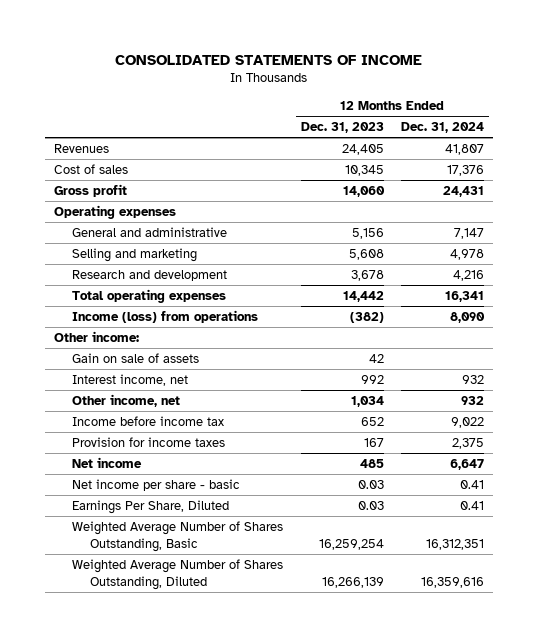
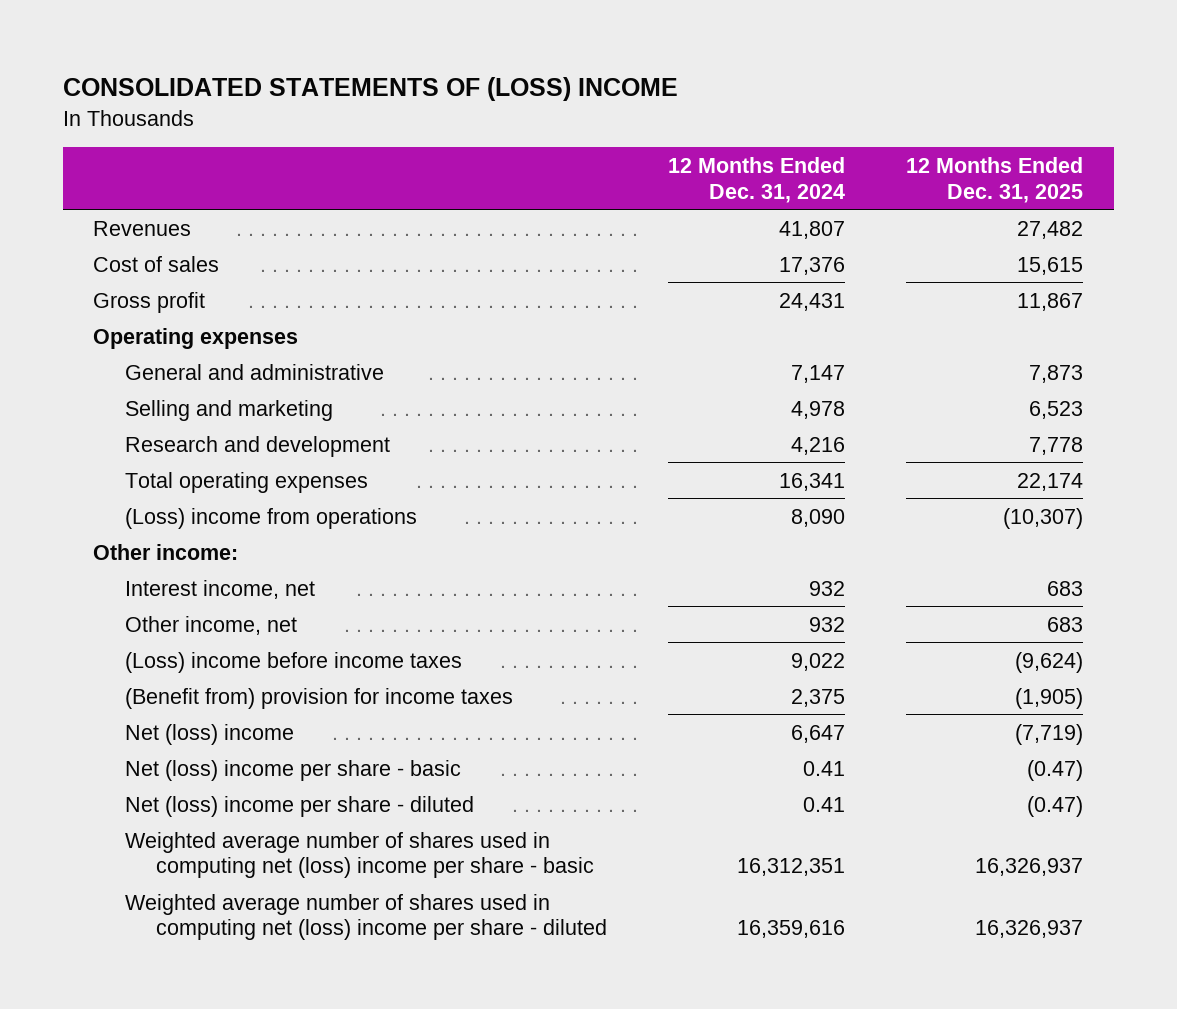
[114,54,422,65] CONSOLIDATED STATEMENTS OF INCOME -> [62,77,678,102] CONSOLIDATED STATEMENTS OF (LOSS) INCOME
[300,122,384,134] Dec. 31, 2023 -> none
none -> [906,156,1084,203] 12 Months Ended Dec. 31, 2025
[71,309,258,323] Income (loss) from operations -> [124,507,417,529] (Loss) income from operations
[71,352,199,363] Gain on sale of assets -> none
[71,415,224,426] Income before income tax -> [124,651,462,673] (Loss) income before income taxes
[71,436,225,447] Provision for income taxes -> [124,687,513,709] (Benefit from) provision for income taxes
[71,456,142,468] Net income -> [124,723,294,745] Net (loss) income
[71,478,240,491] Net income per share - basic -> [124,759,461,781] Net (loss) income per share - basic
[71,499,229,514] Earnings Per Share, Diluted -> [124,795,474,817] Net (loss) income per share - diluted
[71,520,283,552] Weighted Average Number of Shares Outstanding, Basic -> [124,831,594,879] Weighted average number of shares used in computing net (loss) income per share - basic
[71,558,283,590] Weighted Average Number of Shares Outstanding, Diluted -> [124,893,607,941] Weighted average number of shares used in computing net (loss) income per share - diluted

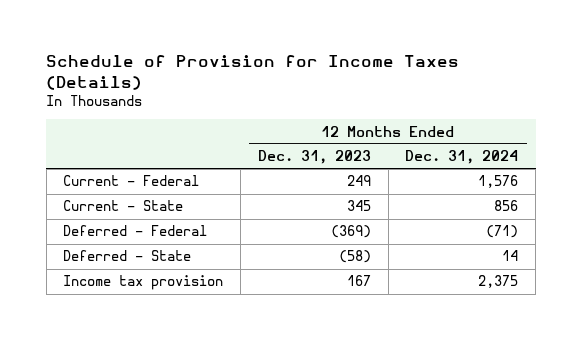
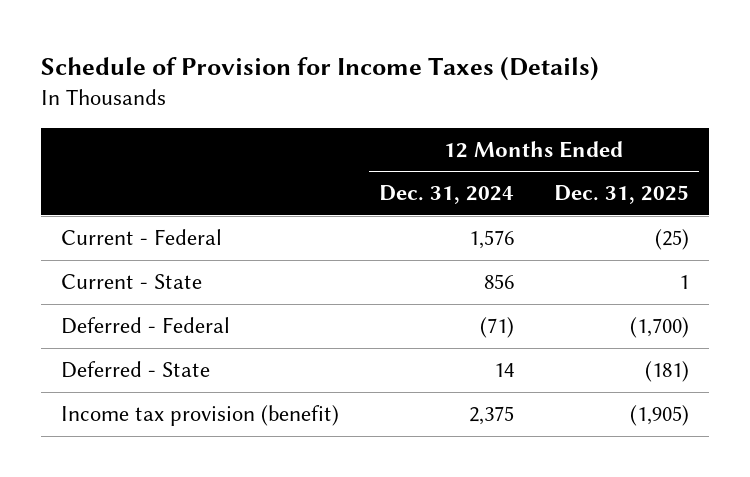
[257,150,371,165] Dec. 31, 2023 -> none
none -> [554,185,690,205] Dec. 31, 2025
[63,275,224,291] Income tax provision -> [60,405,339,427] Income tax provision (benefit)

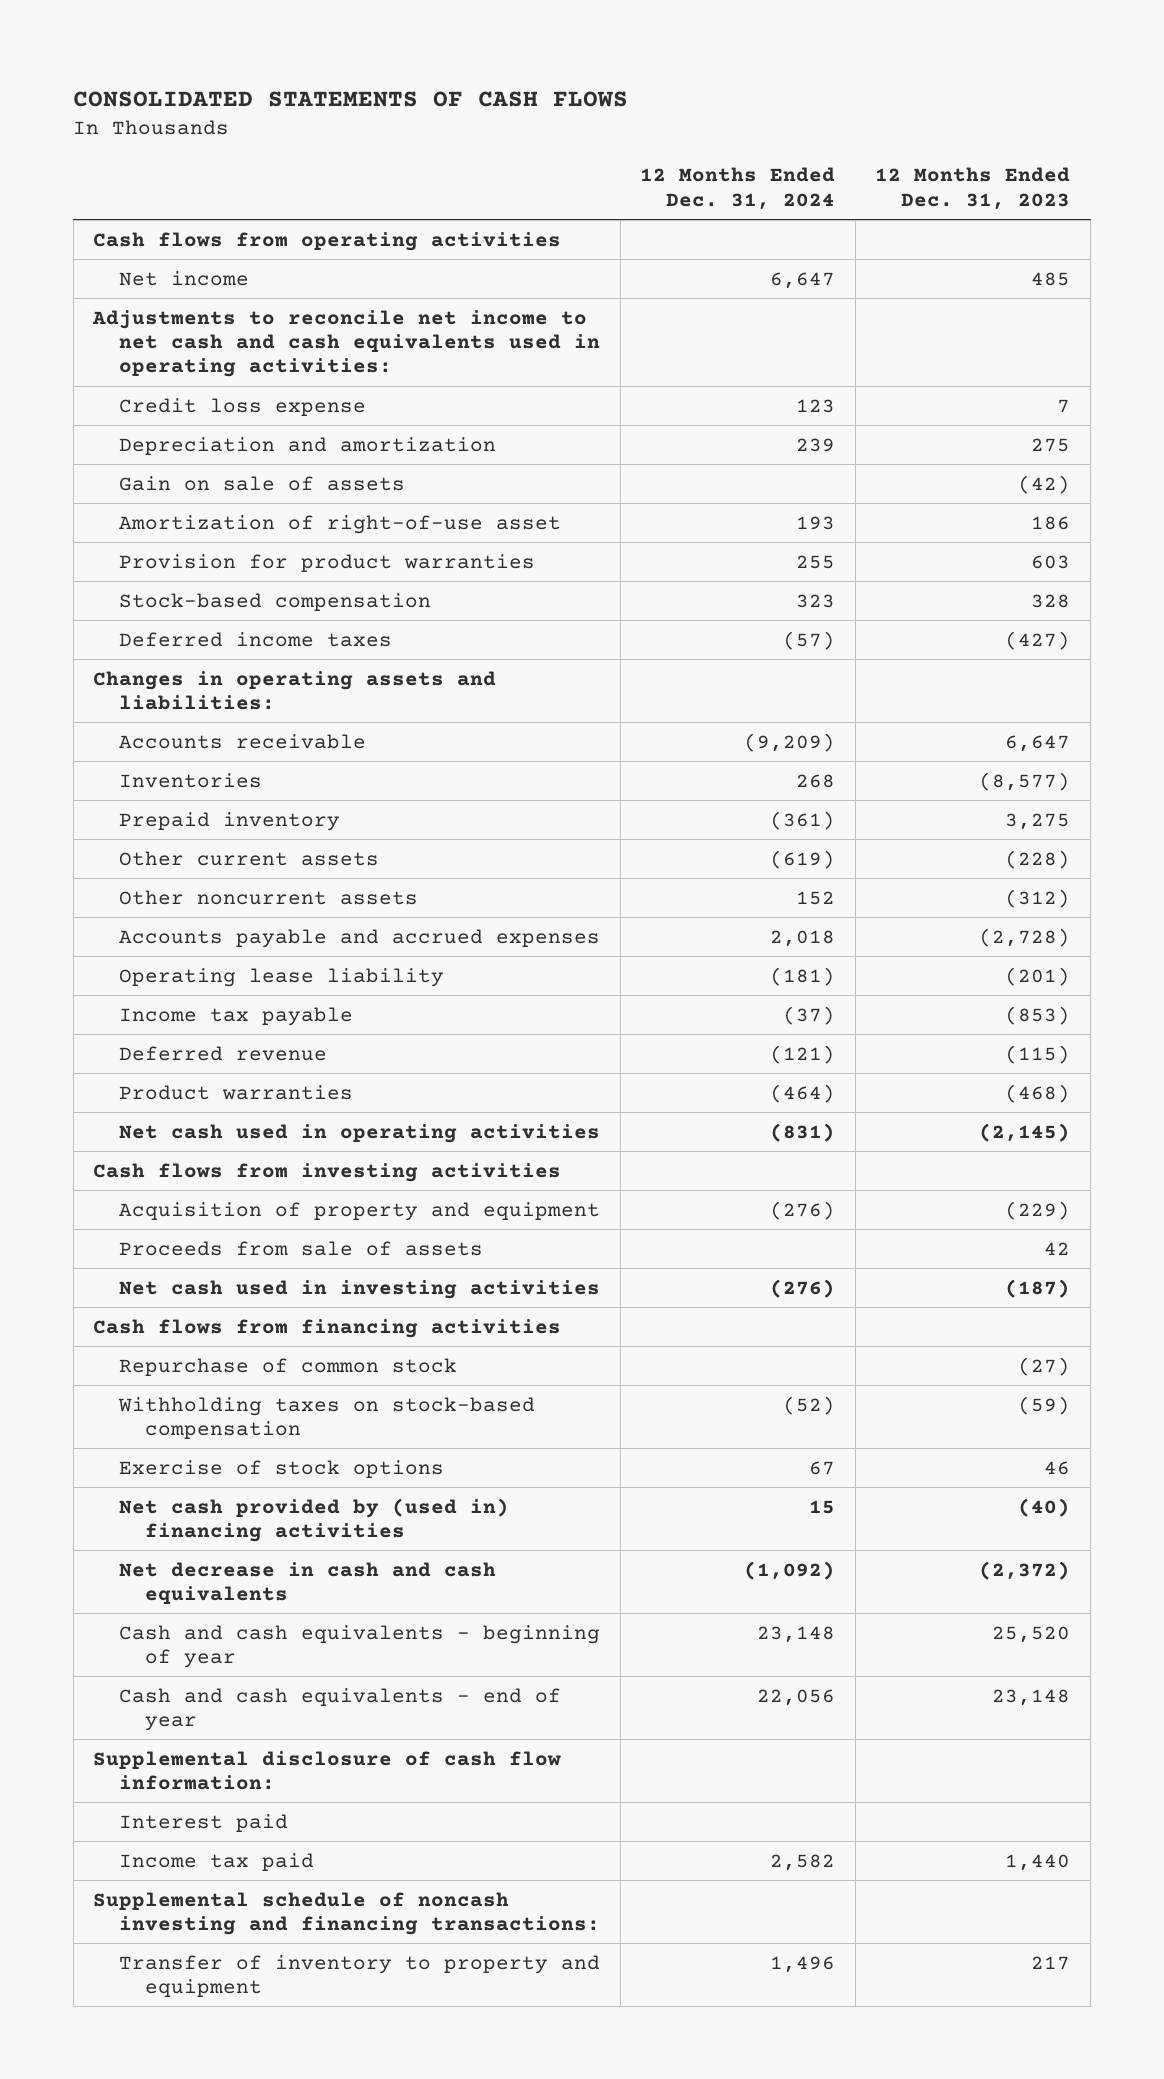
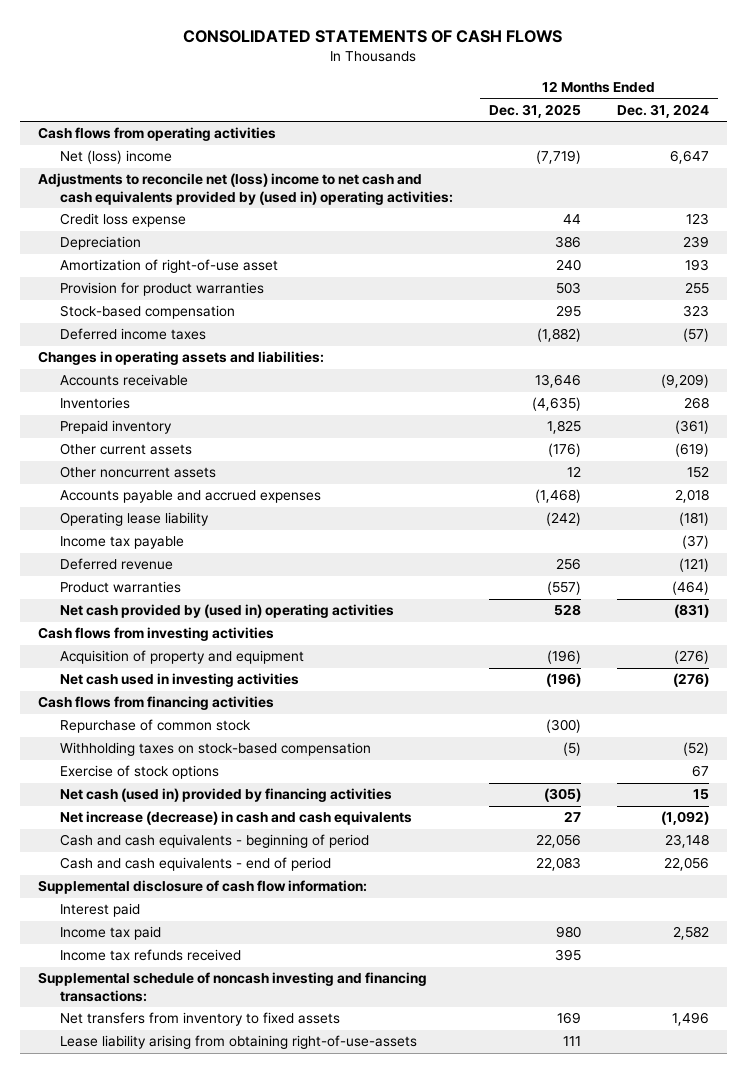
[875,167,1071,210] 12 Months Ended Dec. 31, 2023 -> none
none -> [489,103,582,118] Dec. 31, 2025
[118,270,249,286] Net income -> [60,150,173,165] Net (loss) income
[92,309,600,378] Adjustments to reconcile net income to net cash and cash equivalents used in operating activities: -> [38,173,454,205] Adjustments to reconcile net (loss) income to net cash and cash equivalents provided by (used in) operating activities:
[118,475,405,491] Gain on sale of assets -> none
[118,436,496,455] Depreciation and amortization -> [60,236,142,251] Depreciation
[118,1123,600,1143] Net cash used in operating activities -> [60,604,395,619] Net cash provided by (used in) operating activities
[118,1240,483,1256] Proceeds from sale of assets -> none
[118,1497,509,1543] Net cash provided by (used in) financing activities -> [60,788,393,803] Net cash (used in) provided by financing activities
[118,1561,496,1605] Net decrease in cash and cash equivalents -> [60,811,413,826] Net increase (decrease) in cash and cash equivalents
[118,1624,600,1669] Cash and cash equivalents - beginning of year -> [60,834,370,849] Cash and cash equivalents - beginning of period
[118,1687,561,1732] Cash and cash equivalents - end of year -> [60,857,332,872] Cash and cash equivalents - end of period
none -> [60,949,242,962] Income tax refunds received
[118,1954,600,1998] Transfer of inventory to property and equipment -> [60,1012,341,1027] Net transfers from inventory to fixed assets
none -> [60,1035,418,1050] Lease liability arising from obtaining right-of-use-assets

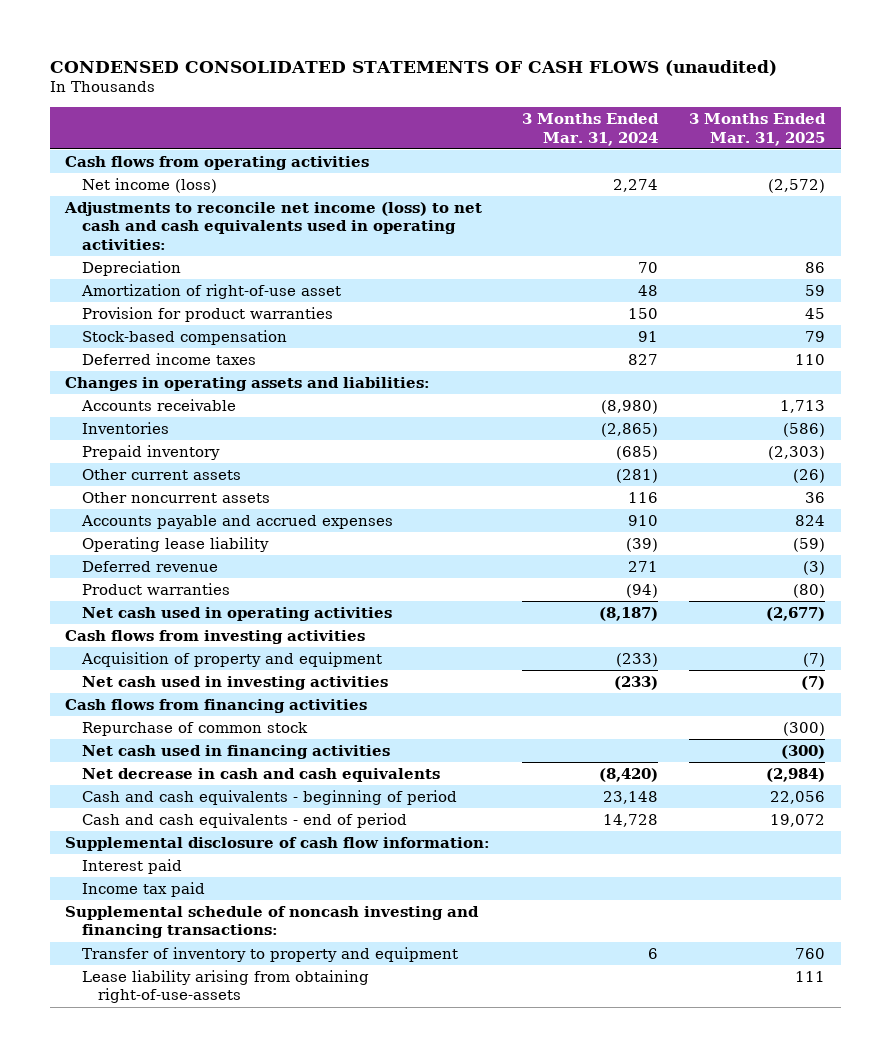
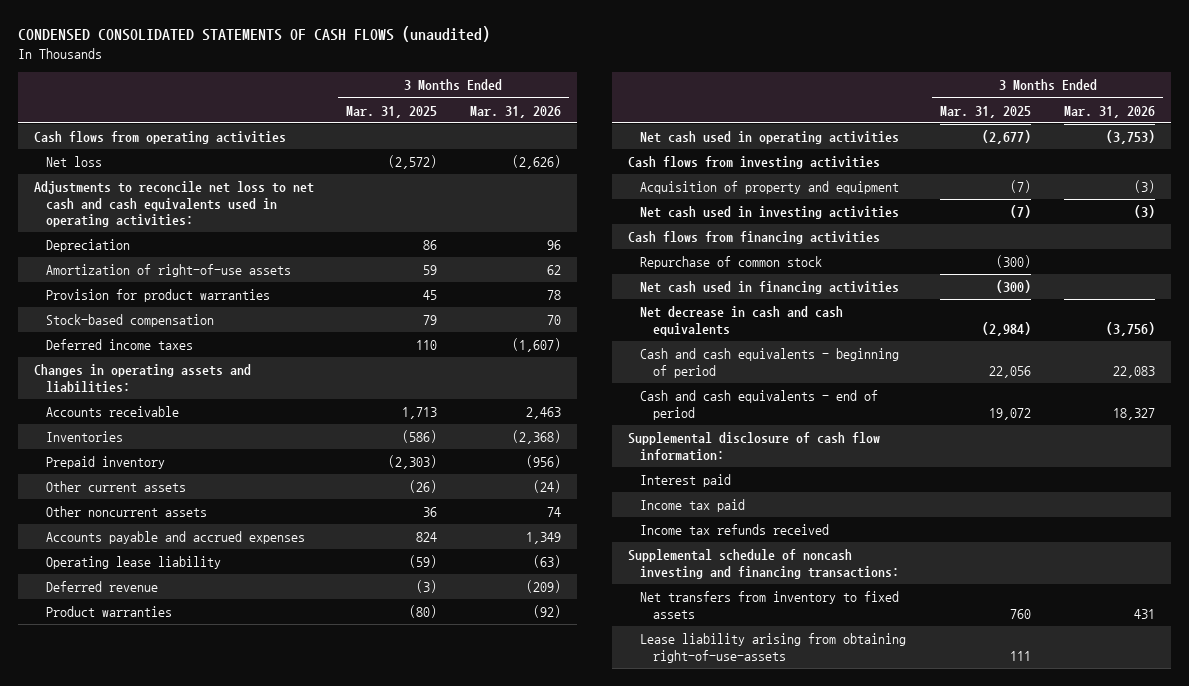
[521,113,659,146] 3 Months Ended Mar. 31, 2024 -> none
none -> [469,105,561,118] Mar. 31, 2026
[81,177,217,193] Net income (loss) -> [46,156,103,168] Net loss
[64,201,483,251] Adjustments to reconcile net income (loss) to net cash and cash equivalents used in operating activities: -> [33,181,314,228] Adjustments to reconcile net loss to net cash and cash equivalents used in operating activities:
[80,283,341,299] Amortization of right-of-use asset -> [46,264,292,278] Amortization of right-of-use assets
none -> [640,524,830,536] Income tax refunds received
[81,946,458,962] Transfer of inventory to property and equipment -> none
none -> [640,591,900,619] Net transfers from inventory to fixed assets

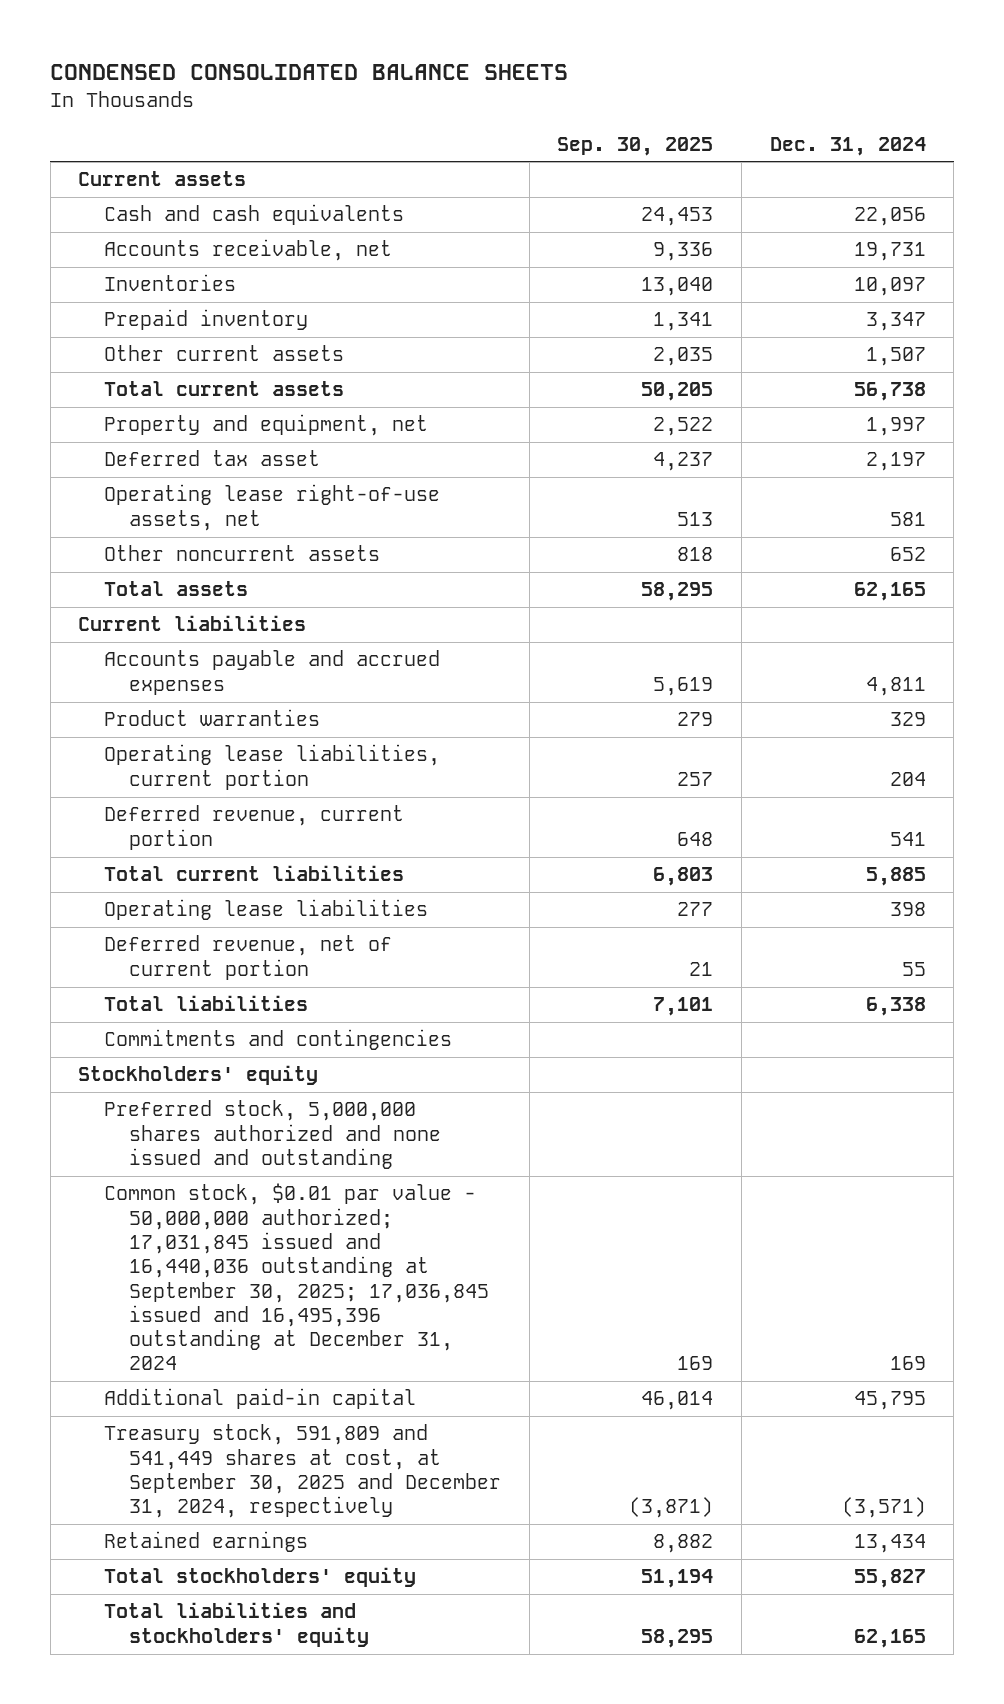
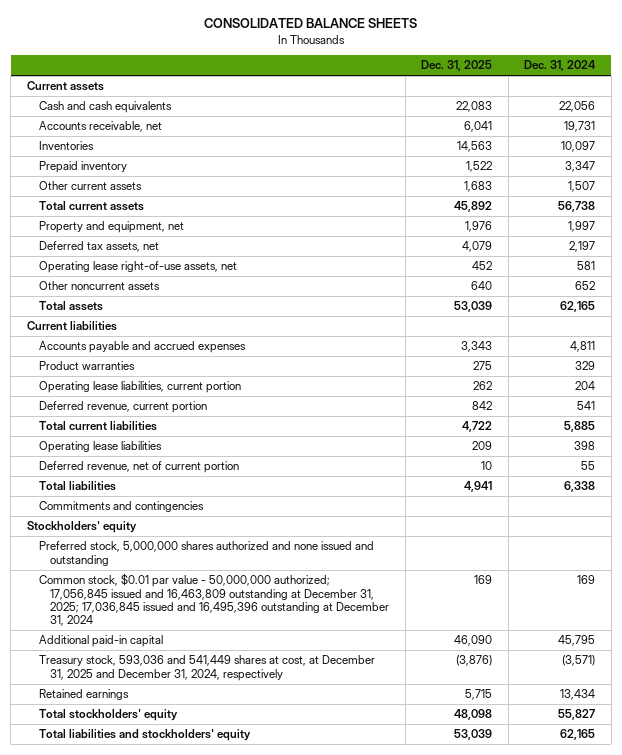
[50,64,569,81] CONDENSED CONSOLIDATED BALANCE SHEETS -> [204,18,418,29] CONSOLIDATED BALANCE SHEETS
[557,136,714,156] Sep. 30, 2025 -> none
none -> [421,60,493,72] Dec. 31, 2025
[103,450,320,467] Deferred tax asset -> [38,241,159,253] Deferred tax assets, net
[103,1183,490,1371] Common stock, $0.01 par value - 50,000,000 authorized; 17,031,845 issued and 16,440,036 outstanding at September 30, 2025; 17,036,845 issued and 16,495,396 outstanding at December 31, 2024 -> [38,573,390,627] Common stock, $0.01 par value - 50,000,000 authorized; 17,056,845 issued and 16,463,809 outstanding at December 31, 2025; 17,036,845 issued and 16,495,396 outstanding at December 31, 2024
[103,1424,502,1519] Treasury stock, 591,809 and 541,449 shares at cost, at September 30, 2025 and December 31, 2024, respectively -> [38,655,375,681] Treasury stock, 593,036 and 541,449 shares at cost, at December 31, 2025 and December 31, 2024, respectively

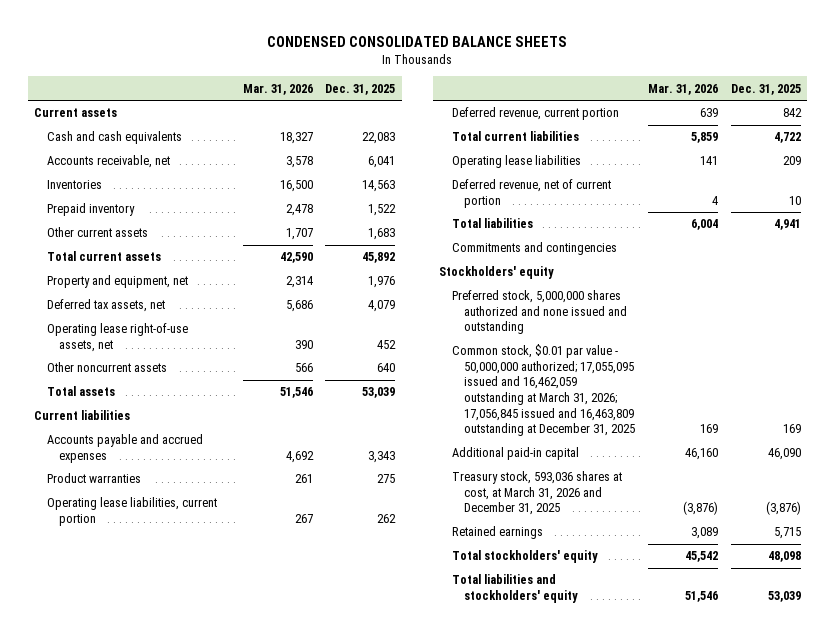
[204,18,418,29] CONSOLIDATED BALANCE SHEETS -> [267,36,568,48] CONDENSED CONSOLIDATED BALANCE SHEETS
[524,60,597,72] Dec. 31, 2024 -> none
none -> [242,83,313,95] Mar. 31, 2026
[38,573,390,627] Common stock, $0.01 par value - 50,000,000 authorized; 17,056,845 issued and 16,463,809 outstanding at December 31, 2025; 17,036,845 issued and 16,495,396 outstanding at December 31, 2024 -> [451,344,636,437] Common stock, $0.01 par value - 50,000,000 authorized; 17,055,095 issued and 16,462,059 outstanding at March 31, 2026; 17,056,845 issued and 16,463,809 outstanding at December 31, 2025
[38,655,375,681] Treasury stock, 593,036 and 541,449 shares at cost, at December 31, 2025 and December 31, 2024, respectively -> [451,471,622,516] Treasury stock, 593,036 shares at cost, at March 31, 2026 and December 31, 2025

